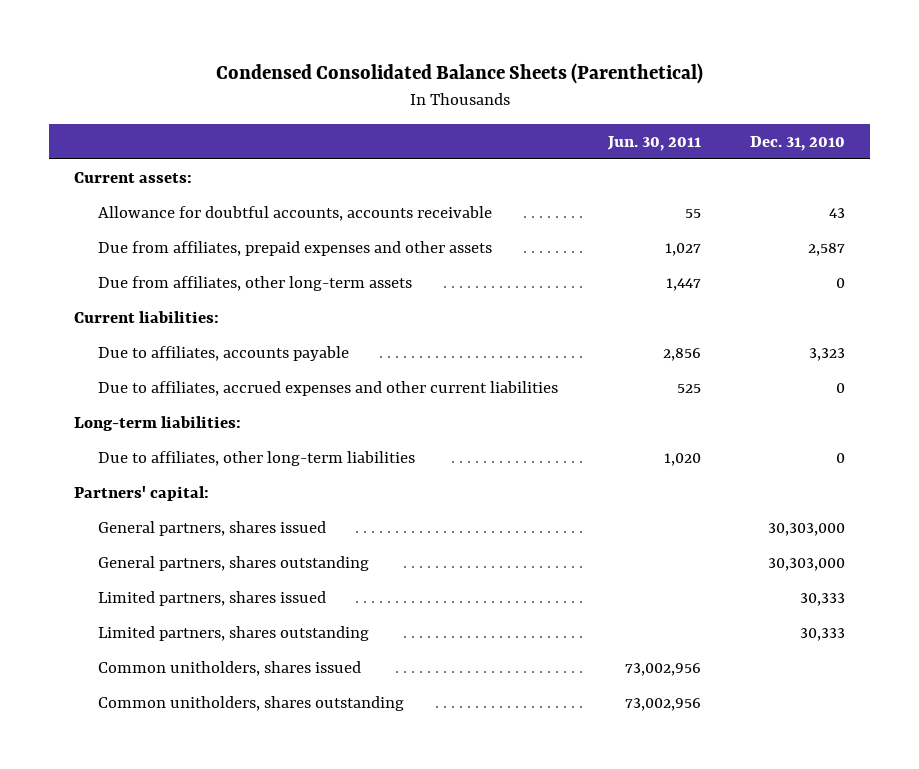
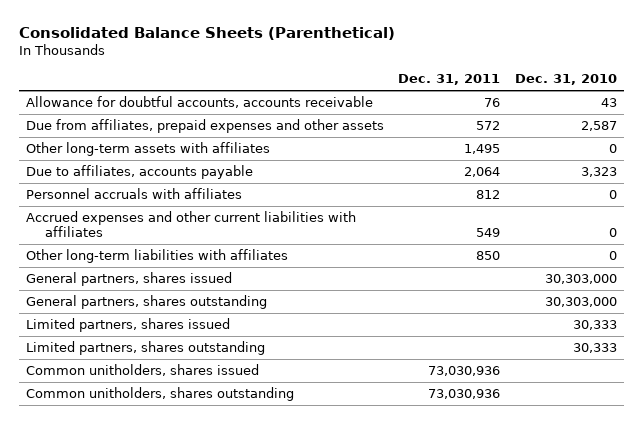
[215,62,703,84] Condensed Consolidated Balance Sheets (Parenthetical) -> [18,26,395,40] Consolidated Balance Sheets (Parenthetical)
[606,135,701,151] Jun. 30, 2011 -> none
none -> [398,74,501,86] Dec. 31, 2011
[74,172,193,184] Current assets: -> none
[74,311,220,324] Current liabilities: -> none
[98,276,413,292] Due from affiliates, other long-term assets -> [25,142,270,157] Other long-term assets with affiliates
[74,416,242,432] Long-term liabilities: -> none
[74,486,210,502] Partners' capital: -> none
none -> [25,188,242,200] Personnel accruals with affiliates
[98,381,559,397] Due to affiliates, accrued expenses and other current liabilities -> [25,211,356,238] Accrued expenses and other current liabilities with affiliates
[98,451,416,467] Due to affiliates, other long-term liabilities -> [25,249,288,264] Other long-term liabilities with affiliates

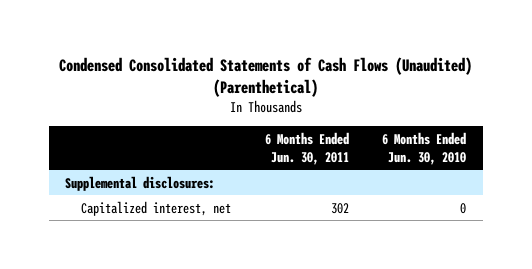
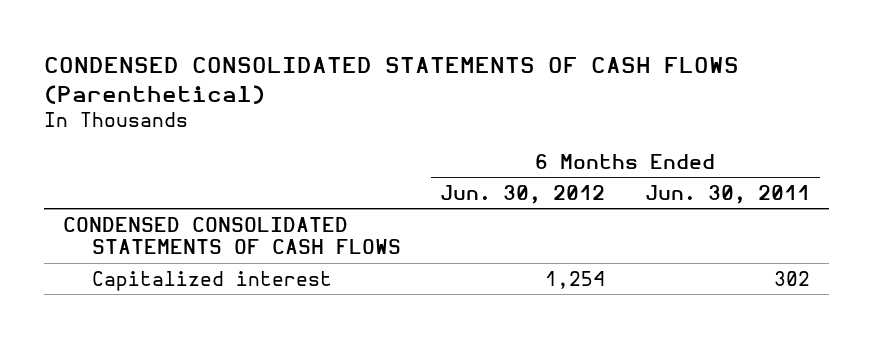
[58,56,472,97] Condensed Consolidated Statements of Cash Flows (Unaudited) (Parenthetical) -> [43,56,739,104] CONDENSED CONSOLIDATED STATEMENTS OF CASH FLOWS (Parenthetical)
[382,131,467,165] 6 Months Ended Jun. 30, 2010 -> none
none -> [440,184,606,204] Jun. 30, 2012
[65,175,216,191] Supplemental disclosures: -> none
none -> [63,216,402,255] CONDENSED CONSOLIDATED STATEMENTS OF CASH FLOWS
[80,200,231,216] Capitalized interest, net -> [92,270,333,291] Capitalized interest

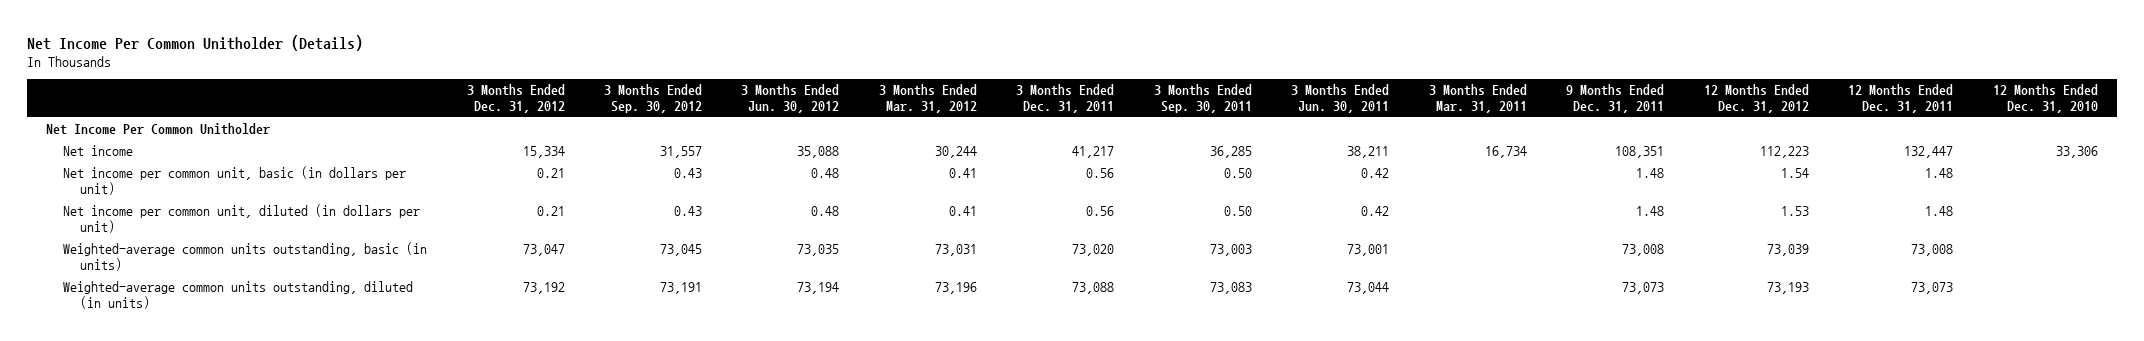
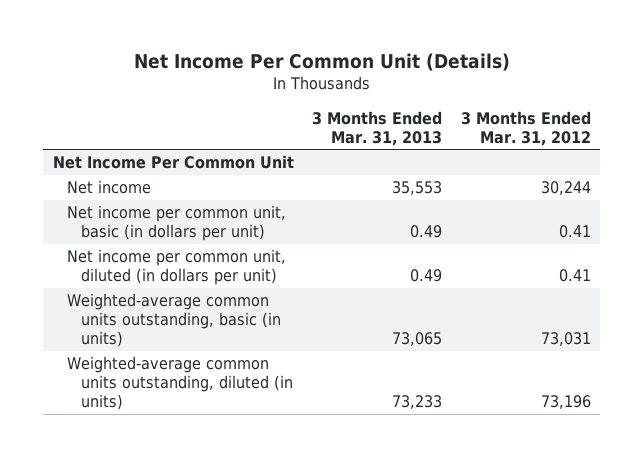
[26,34,363,51] Net Income Per Common Unitholder (Details) -> [133,52,510,71] Net Income Per Common Unit (Details)
[466,84,565,114] 3 Months Ended Dec. 31, 2012 -> none
[603,84,702,114] 3 Months Ended Sep. 30, 2012 -> none
[741,84,840,114] 3 Months Ended Jun. 30, 2012 -> none
[1016,84,1115,114] 3 Months Ended Dec. 31, 2011 -> none
[1153,84,1252,114] 3 Months Ended Sep. 30, 2011 -> none
[1291,84,1390,114] 3 Months Ended Jun. 30, 2011 -> none
[1428,84,1527,114] 3 Months Ended Mar. 31, 2011 -> none
[1566,84,1665,114] 9 Months Ended Dec. 31, 2011 -> none
[1703,84,1809,114] 12 Months Ended Dec. 31, 2012 -> none
[1848,84,1954,114] 12 Months Ended Dec. 31, 2011 -> none
[1992,84,2098,114] 12 Months Ended Dec. 31, 2010 -> none
none -> [312,110,443,146] 3 Months Ended Mar. 31, 2013
[46,123,271,136] Net Income Per Common Unitholder -> [52,155,294,170] Net Income Per Common Unit

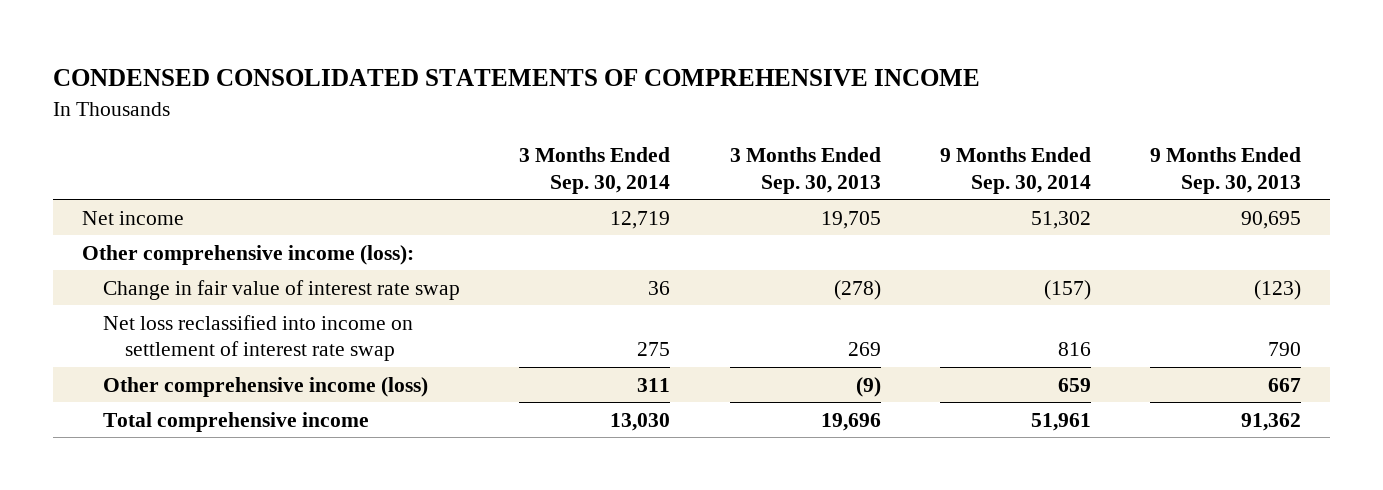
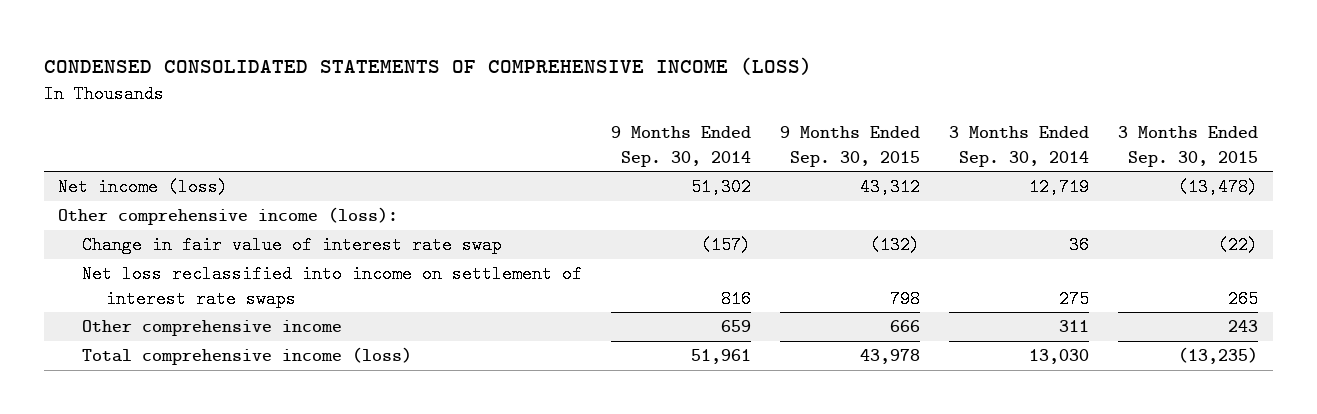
[52,69,980,87] CONDENSED CONSOLIDATED STATEMENTS OF COMPREHENSIVE INCOME -> [43,57,812,76] CONDENSED CONSOLIDATED STATEMENTS OF COMPREHENSIVE INCOME (LOSS)
[729,147,881,194] 3 Months Ended Sep. 30, 2013 -> none
[1149,147,1301,194] 9 Months Ended Sep. 30, 2013 -> none
none -> [780,126,921,167] 9 Months Ended Sep. 30, 2015
none -> [1118,126,1259,167] 3 Months Ended Sep. 30, 2015
[82,210,185,225] Net income -> [58,178,229,197] Net income (loss)
[103,314,414,362] Net loss reclassified into income on settlement of interest rate swap -> [81,265,582,308] Net loss reclassified into income on settlement of interest rate swaps
[103,376,429,397] Other comprehensive income (loss) -> [81,320,342,337] Other comprehensive income
[103,411,370,432] Total comprehensive income -> [81,347,412,366] Total comprehensive income (loss)

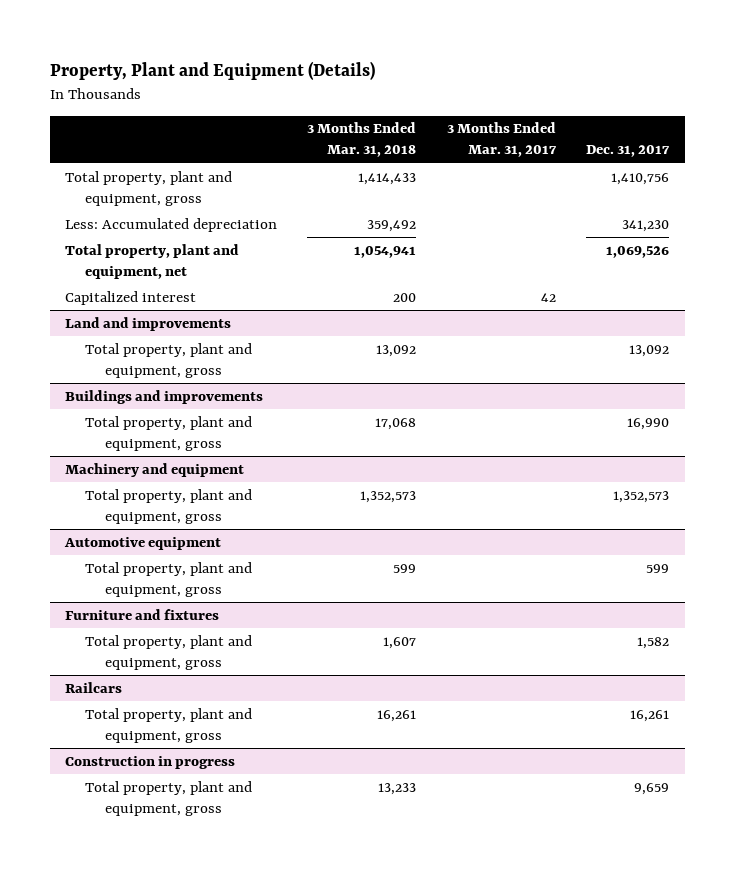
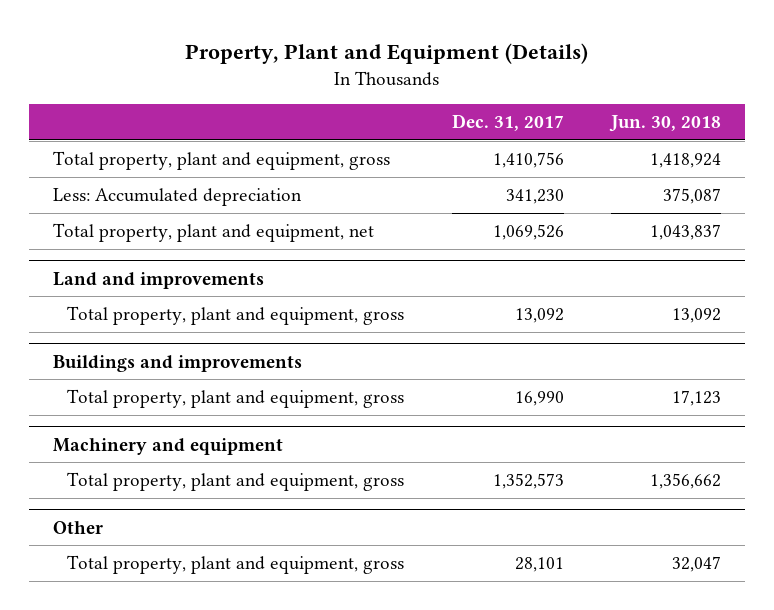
[307,122,417,158] 3 Months Ended Mar. 31, 2018 -> none
[446,122,557,158] 3 Months Ended Mar. 31, 2017 -> none
none -> [609,115,722,133] Jun. 30, 2018
[64,290,196,305] Capitalized interest -> none
[63,536,221,550] Automotive equipment -> none
[64,608,219,620] Furniture and fixtures -> none
[84,634,252,670] Total property, plant and equipment, gross -> none
[64,681,122,693] Railcars -> none
[84,707,252,743] Total property, plant and equipment, gross -> none
[64,755,235,769] Construction in progress -> none
[84,780,252,816] Total property, plant and equipment, gross -> none
none -> [53,520,104,534] Other
[646,563,670,573] 599 -> [514,557,564,573] 28,101

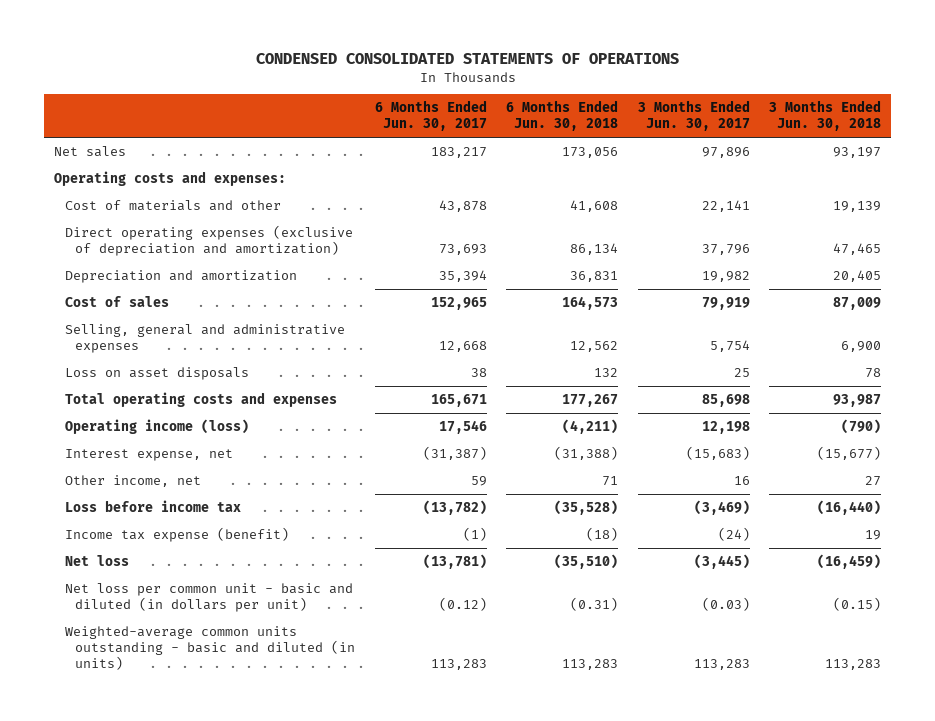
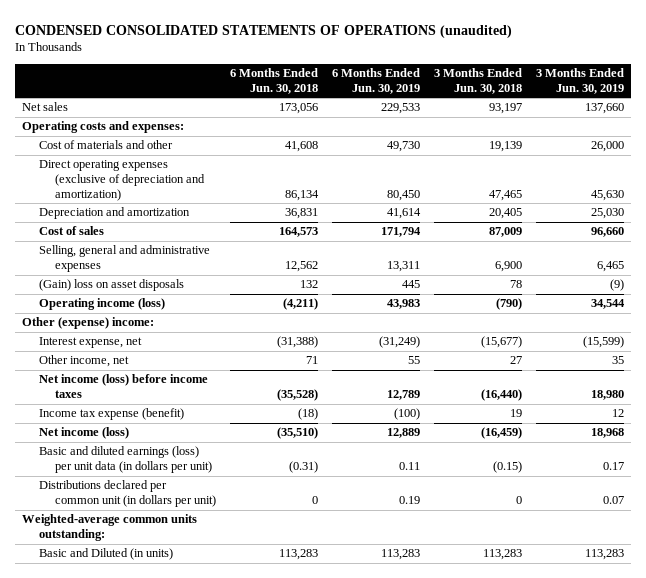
[255,53,679,65] CONDENSED CONSOLIDATED STATEMENTS OF OPERATIONS -> [15,24,513,38] CONDENSED CONSOLIDATED STATEMENTS OF OPERATIONS (unaudited)
[374,100,487,132] 6 Months Ended Jun. 30, 2017 -> none
[637,100,750,132] 3 Months Ended Jun. 30, 2017 -> none
none -> [332,68,421,94] 6 Months Ended Jun. 30, 2019
none -> [535,68,624,94] 3 Months Ended Jun. 30, 2019
[64,391,337,407] Total operating costs and expenses -> none
[64,366,249,380] Loss on asset disposals -> [38,279,184,292] (Gain) loss on asset disposals
none -> [22,317,155,330] Other (expense) income:
[64,499,241,512] Loss before income tax -> [38,374,208,399] Net income (loss) before income taxes
[64,554,129,566] Net loss -> [38,427,129,440] Net income (loss)
[64,582,353,613] Net loss per common unit - basic and diluted (in dollars per unit) -> [38,446,213,474] Basic and diluted earnings (loss) per unit data (in dollars per unit)
none -> [38,480,217,508] Distributions declared per common unit (in dollars per unit)
none -> [22,514,198,542] Weighted-average common units outstanding:
[64,625,356,671] Weighted-average common units outstanding - basic and diluted (in units) -> [38,548,173,561] Basic and Diluted (in units)

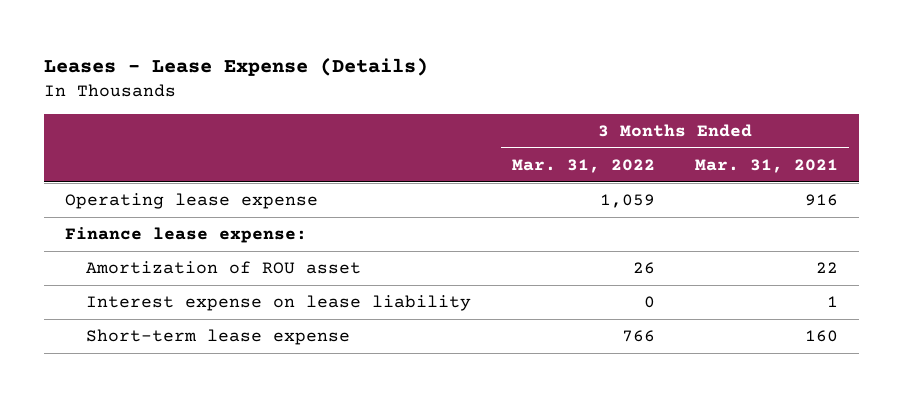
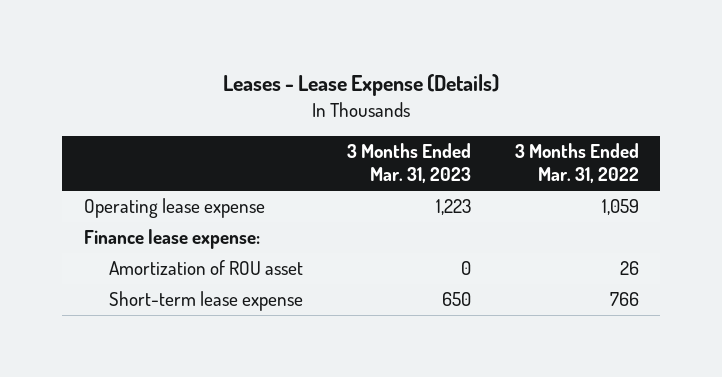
[695,158,839,173] Mar. 31, 2021 -> none
none -> [346,143,471,184] 3 Months Ended Mar. 31, 2023
[85,295,471,312] Interest expense on lease liability -> none

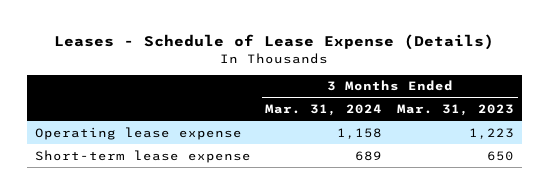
[223,74,500,97] Leases - Lease Expense (Details) -> [54,34,495,51] Leases - Schedule of Lease Expense (Details)
[514,143,639,184] 3 Months Ended Mar. 31, 2022 -> none
none -> [265,104,383,117] Mar. 31, 2024
[83,229,260,250] Finance lease expense: -> none
[109,260,304,276] Amortization of ROU asset -> none

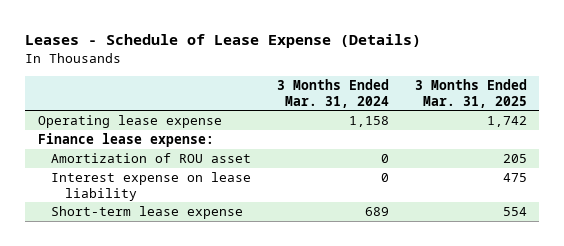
[397,104,515,117] Mar. 31, 2023 -> none
none -> [414,79,527,108] 3 Months Ended Mar. 31, 2025
none -> [37,133,214,148] Finance lease expense:
none -> [51,153,252,164] Amortization of ROU asset
none -> [51,172,252,201] Interest expense on lease liability

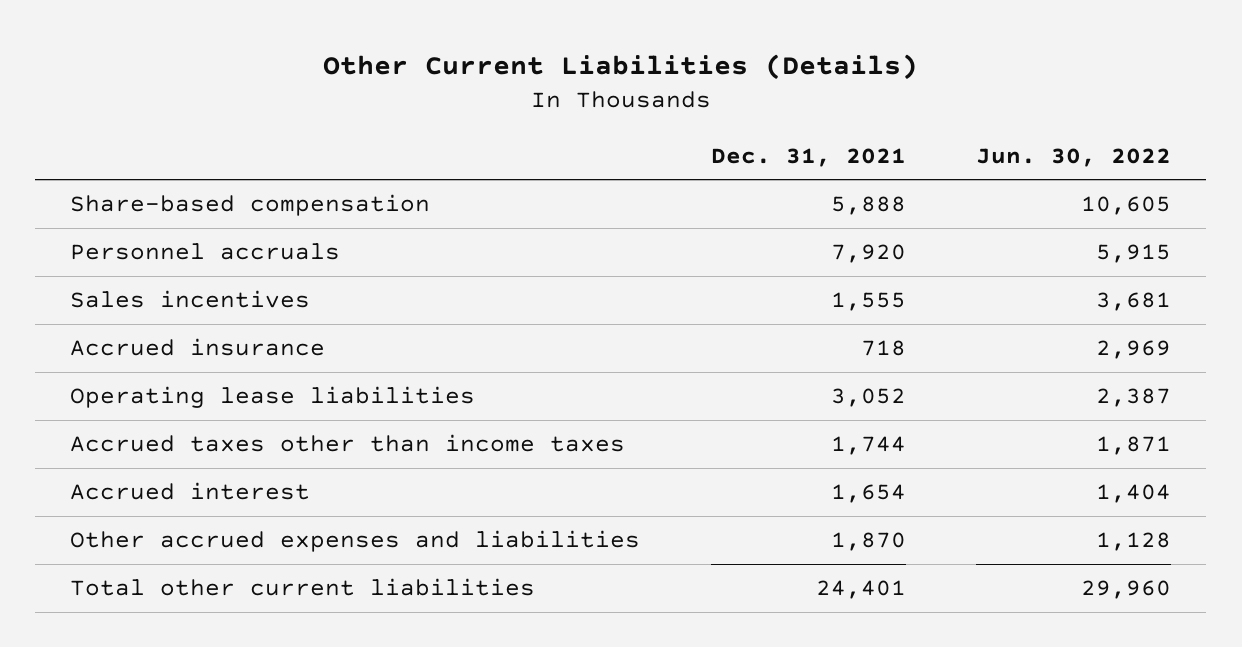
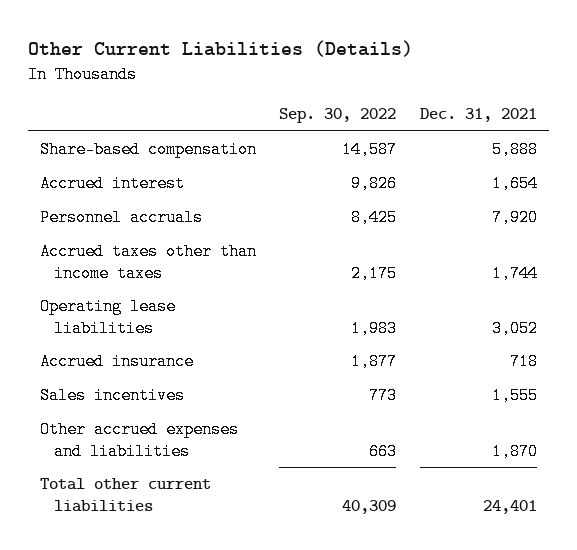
[976,147,1172,167] Jun. 30, 2022 -> none
none -> [279,107,397,123] Sep. 30, 2022
[70,482,311,501] Accrued interest -> [39,175,185,193] Accrued interest
[70,386,476,409] Operating lease liabilities -> [39,298,176,337] Operating lease liabilities
[70,338,326,357] Accrued insurance -> [39,353,194,371] Accrued insurance
[70,290,311,309] Sales incentives -> [39,387,185,405] Sales incentives

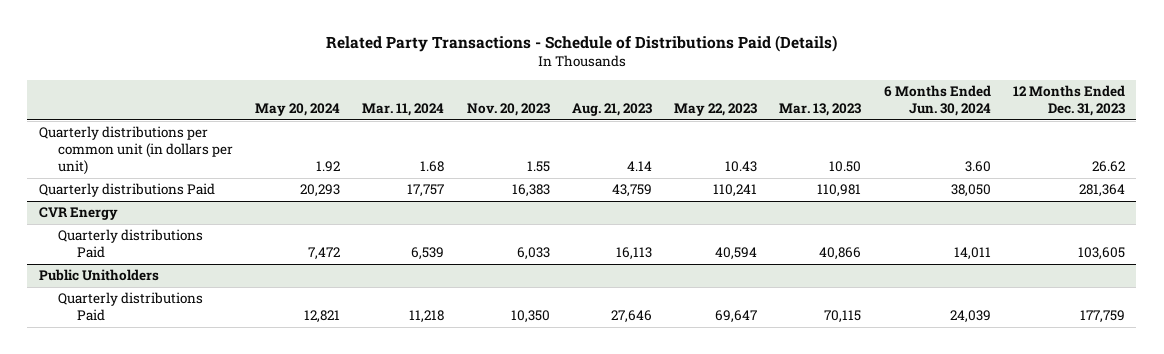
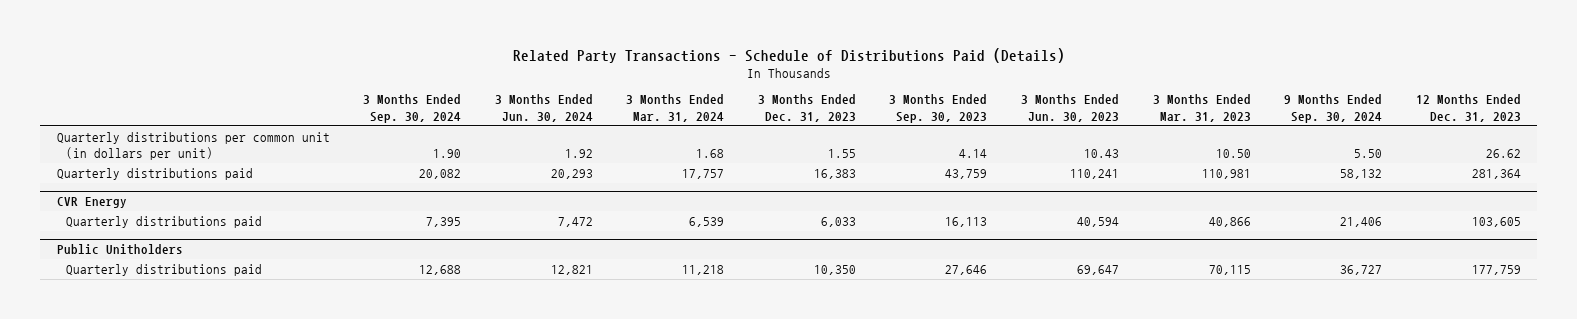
[254,103,340,117] May 20, 2024 -> none
[362,103,445,117] Mar. 11, 2024 -> none
[466,103,550,117] Nov. 20, 2023 -> none
[571,103,652,117] Aug. 21, 2023 -> none
[674,103,758,117] May 22, 2023 -> none
[779,103,862,117] Mar. 13, 2023 -> none
[883,85,991,117] 6 Months Ended Jun. 30, 2024 -> none
none -> [363,94,462,123] 3 Months Ended Sep. 30, 2024
none -> [494,94,593,122] 3 Months Ended Jun. 30, 2024
none -> [626,94,725,122] 3 Months Ended Mar. 31, 2024
none -> [757,94,856,122] 3 Months Ended Dec. 31, 2023
none -> [889,94,988,123] 3 Months Ended Sep. 30, 2023
none -> [1020,94,1119,122] 3 Months Ended Jun. 30, 2023
none -> [1152,94,1251,122] 3 Months Ended Mar. 31, 2023
none -> [1284,94,1383,123] 9 Months Ended Sep. 30, 2024
[38,183,215,198] Quarterly distributions Paid -> [56,167,253,180] Quarterly distributions paid
[57,229,203,259] Quarterly distributions Paid -> [66,215,263,228] Quarterly distributions paid
[57,292,203,322] Quarterly distributions Paid -> [66,263,263,276] Quarterly distributions paid

